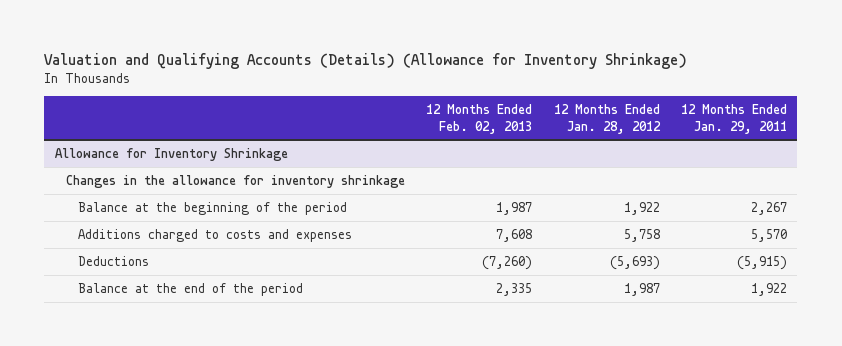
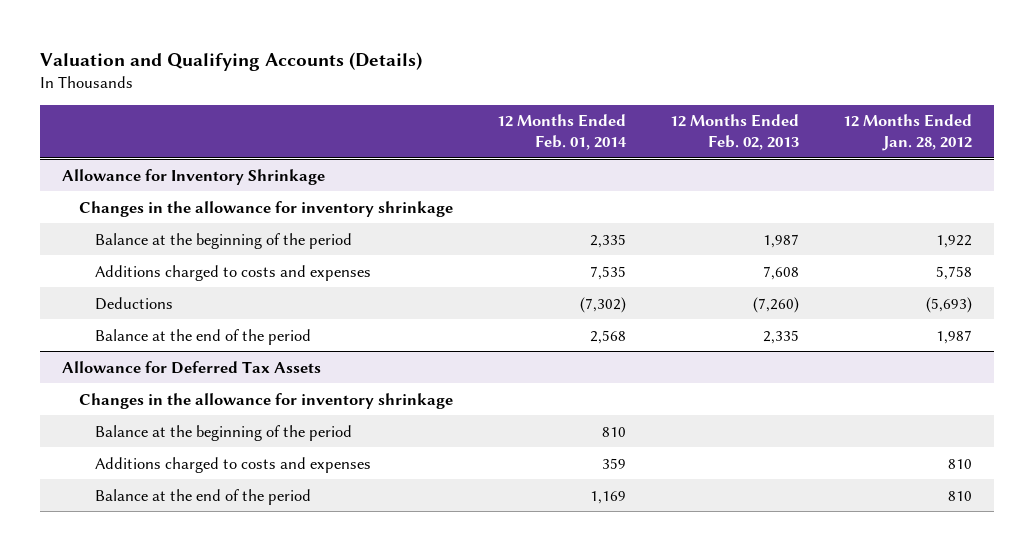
[44,52,688,69] Valuation and Qualifying Accounts (Details) (Allowance for Inventory Shrinkage) -> [40,51,423,71] Valuation and Qualifying Accounts (Details)
[680,103,787,134] 12 Months Ended Jan. 29, 2011 -> none
none -> [496,114,627,150] 12 Months Ended Feb. 01, 2014
none -> [62,360,322,374] Allowance for Deferred Tax Assets
none -> [78,392,453,409] Changes in the allowance for inventory shrinkage
none -> [94,424,352,441] Balance at the beginning of the period
none -> [94,456,371,473] Additions charged to costs and expenses
none -> [94,488,311,505] Balance at the end of the period

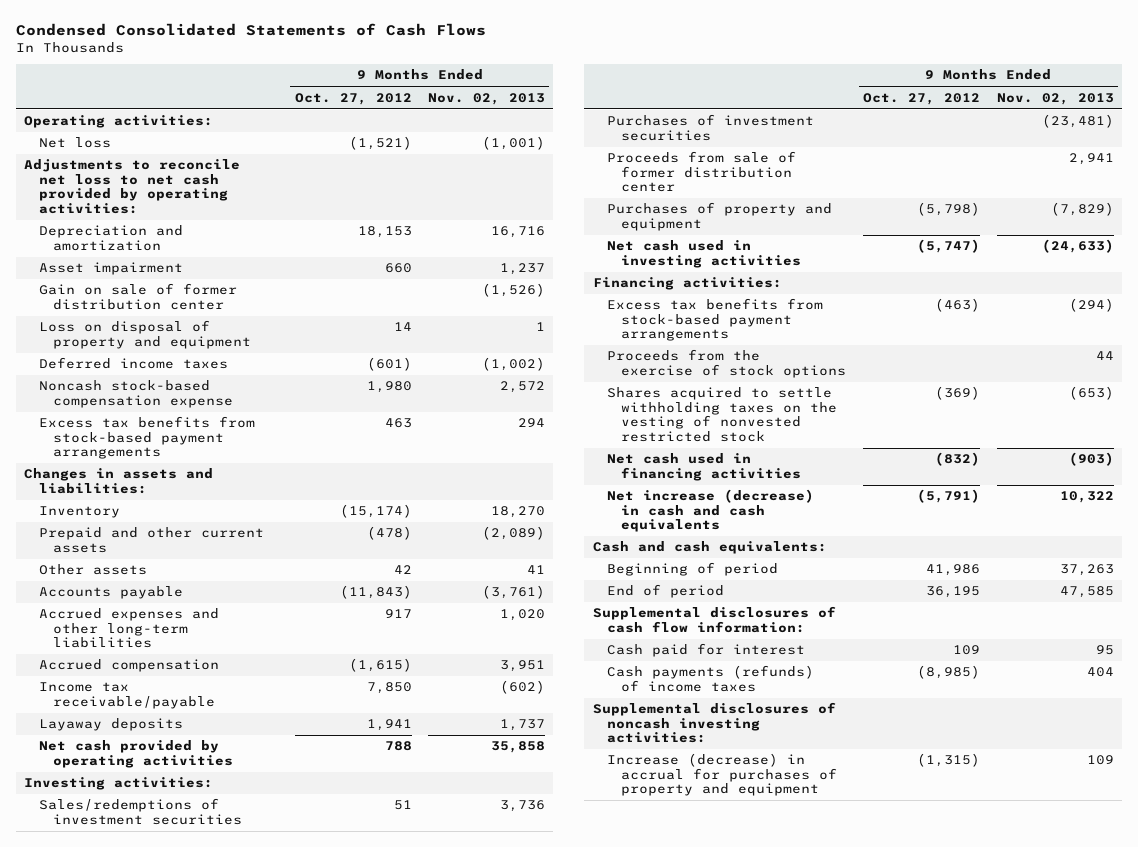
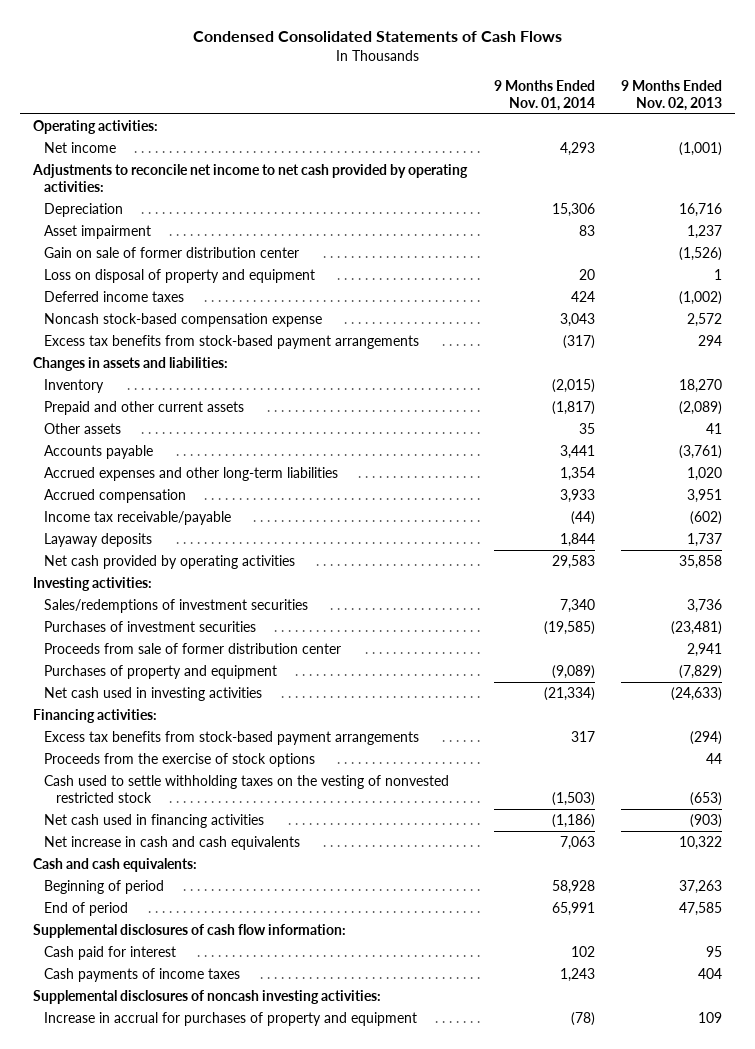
[294,92,412,105] Oct. 27, 2012 -> none
none -> [493,80,595,111] 9 Months Ended Nov. 01, 2014
[38,137,111,149] Net loss -> [44,142,117,154] Net income
[24,159,241,214] Adjustments to reconcile net loss to net cash provided by operating activities: -> [32,164,469,192] Adjustments to reconcile net income to net cash provided by operating activities:
[38,225,183,251] Depreciation and amortization -> [44,203,124,218] Depreciation
[606,387,838,442] Shares acquired to settle withholding taxes on the vesting of nonvested restricted stock -> [44,775,450,803] Cash used to settle withholding taxes on the vesting of nonvested restricted stock
[606,489,814,533] Net increase (decrease) in cash and cash equivalents -> [44,836,301,851] Net increase in cash and cash equivalents
[606,665,814,692] Cash payments (refunds) of income taxes -> [44,968,241,983] Cash payments of income taxes
[606,753,838,797] Increase (decrease) in accrual for purchases of property and equipment -> [44,1012,418,1027] Increase in accrual for purchases of property and equipment

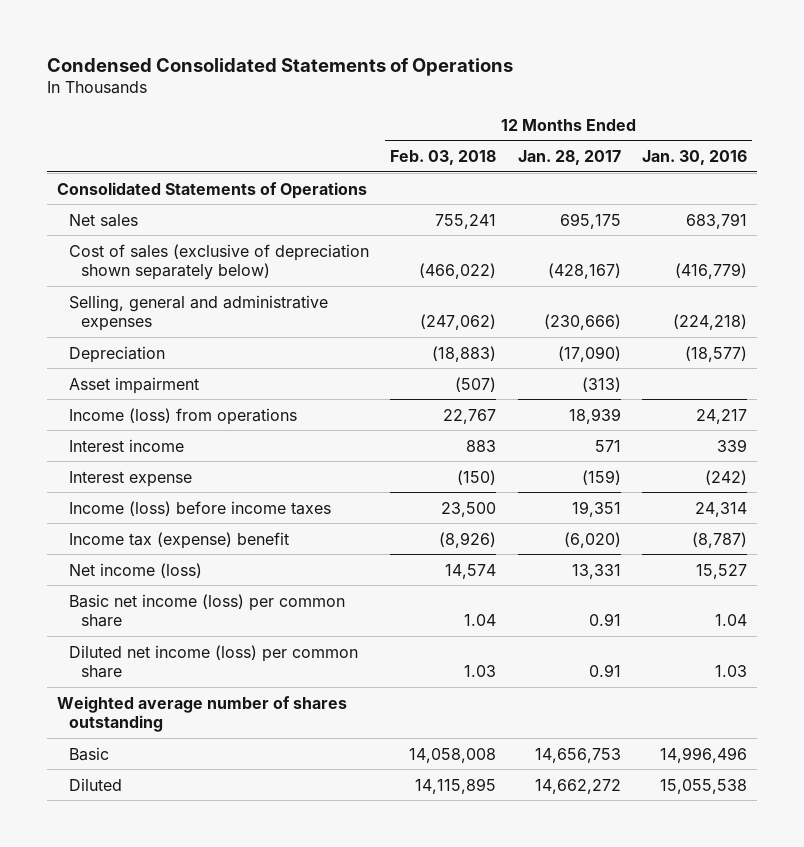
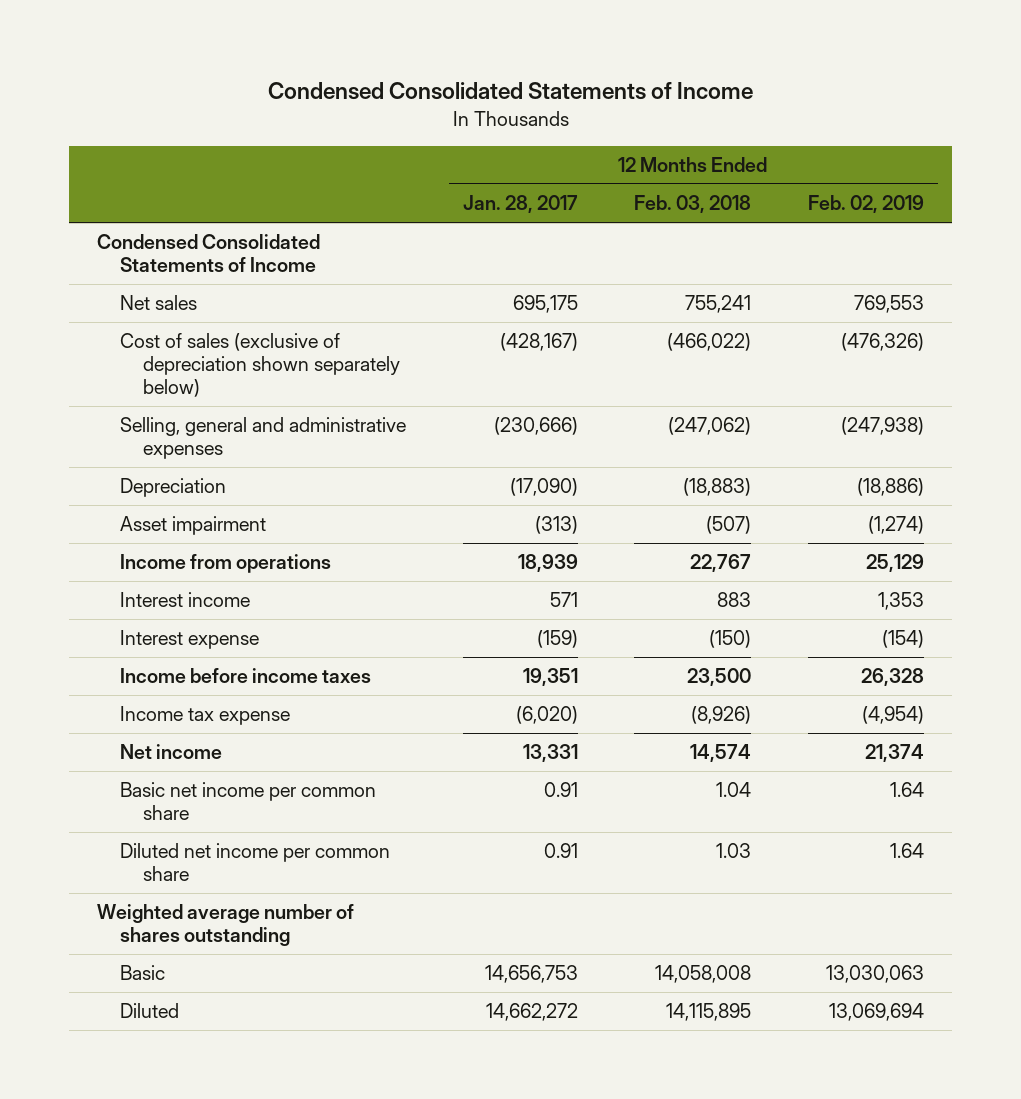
[46,57,513,76] Condensed Consolidated Statements of Operations -> [267,82,753,101] Condensed Consolidated Statements of Income
[641,149,747,165] Jan. 30, 2016 -> none
none -> [808,195,925,214] Feb. 02, 2019
[57,181,368,199] Consolidated Statements of Operations -> [97,234,321,273] Condensed Consolidated Statements of Income
[69,407,298,425] Income (loss) from operations -> [120,554,332,574] Income from operations
[69,500,332,516] Income (loss) before income taxes -> [120,668,372,684] Income before income taxes
[69,531,290,549] Income tax (expense) benefit -> [120,706,291,726] Income tax expense
[69,562,203,578] Net income (loss) -> [120,744,223,760] Net income
[69,593,346,627] Basic net income (loss) per common share -> [120,782,377,821] Basic net income per common share
[69,644,359,678] Diluted net income (loss) per common share -> [120,843,391,882] Diluted net income per common share

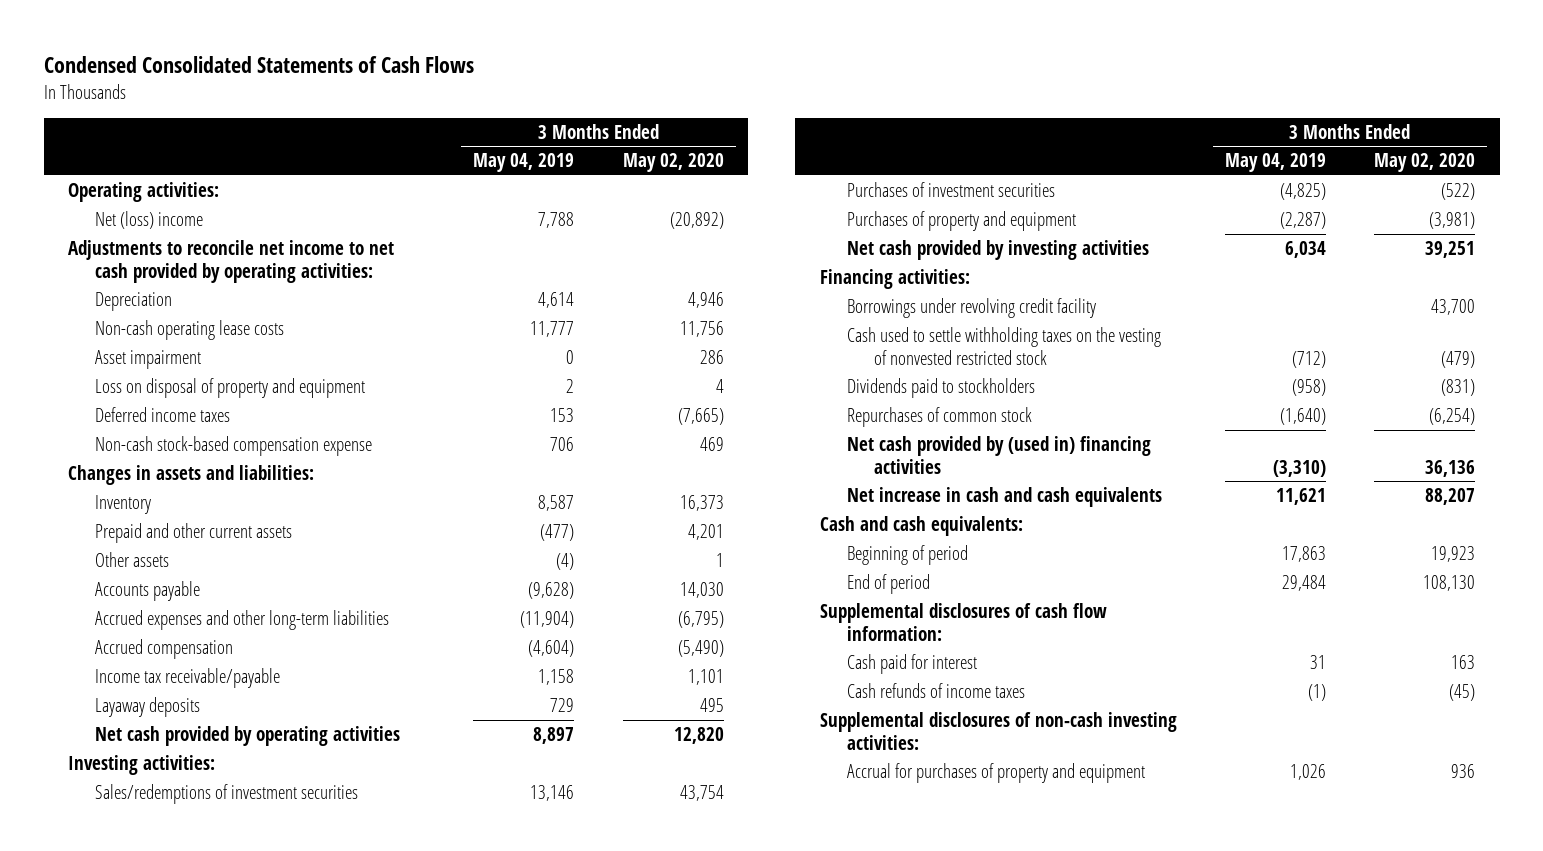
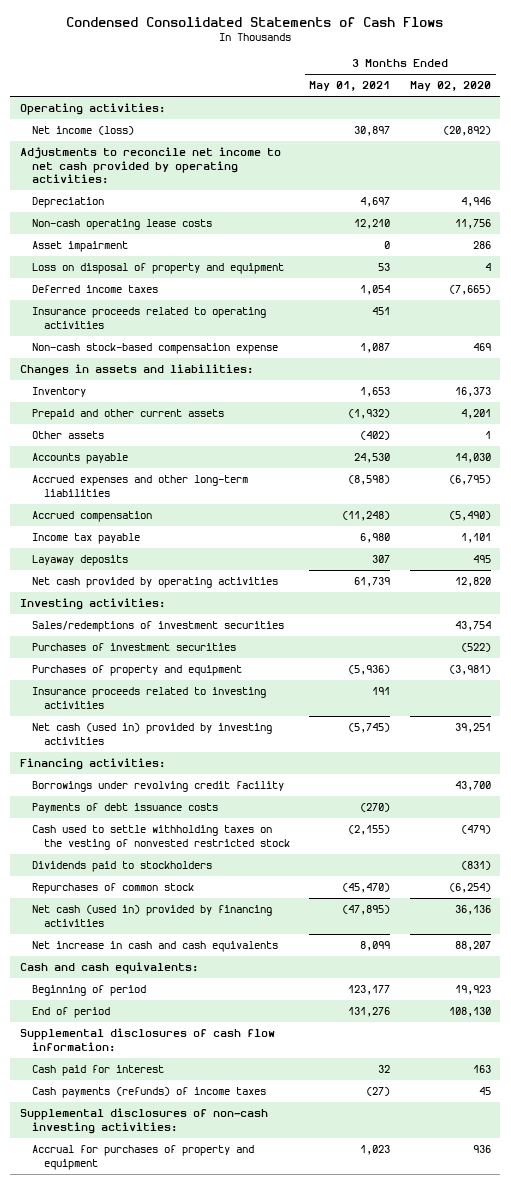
[473,153,575,173] May 04, 2019 -> none
none -> [309,81,391,92] May 01, 2021
[95,210,204,229] Net (loss) income -> [32,126,135,136] Net income (loss)
none -> [32,307,267,329] Insurance proceeds related to operating activities
[95,667,281,688] Income tax receivable/payable -> [32,533,141,545] Income tax payable
none -> [32,687,267,709] Insurance proceeds related to investing activities
[846,239,1149,260] Net cash provided by investing activities -> [32,723,273,745] Net cash (used in) provided by investing activities
none -> [32,803,219,814] Payments of debt issuance costs
[846,435,1151,474] Net cash provided by (used in) financing activities -> [32,905,273,927] Net cash (used in) provided by financing activities
[846,682,1025,698] Cash refunds of income taxes -> [32,1087,267,1099] Cash payments (refunds) of income taxes
[1449,683,1476,701] (45) -> [478,1087,491,1096] 45

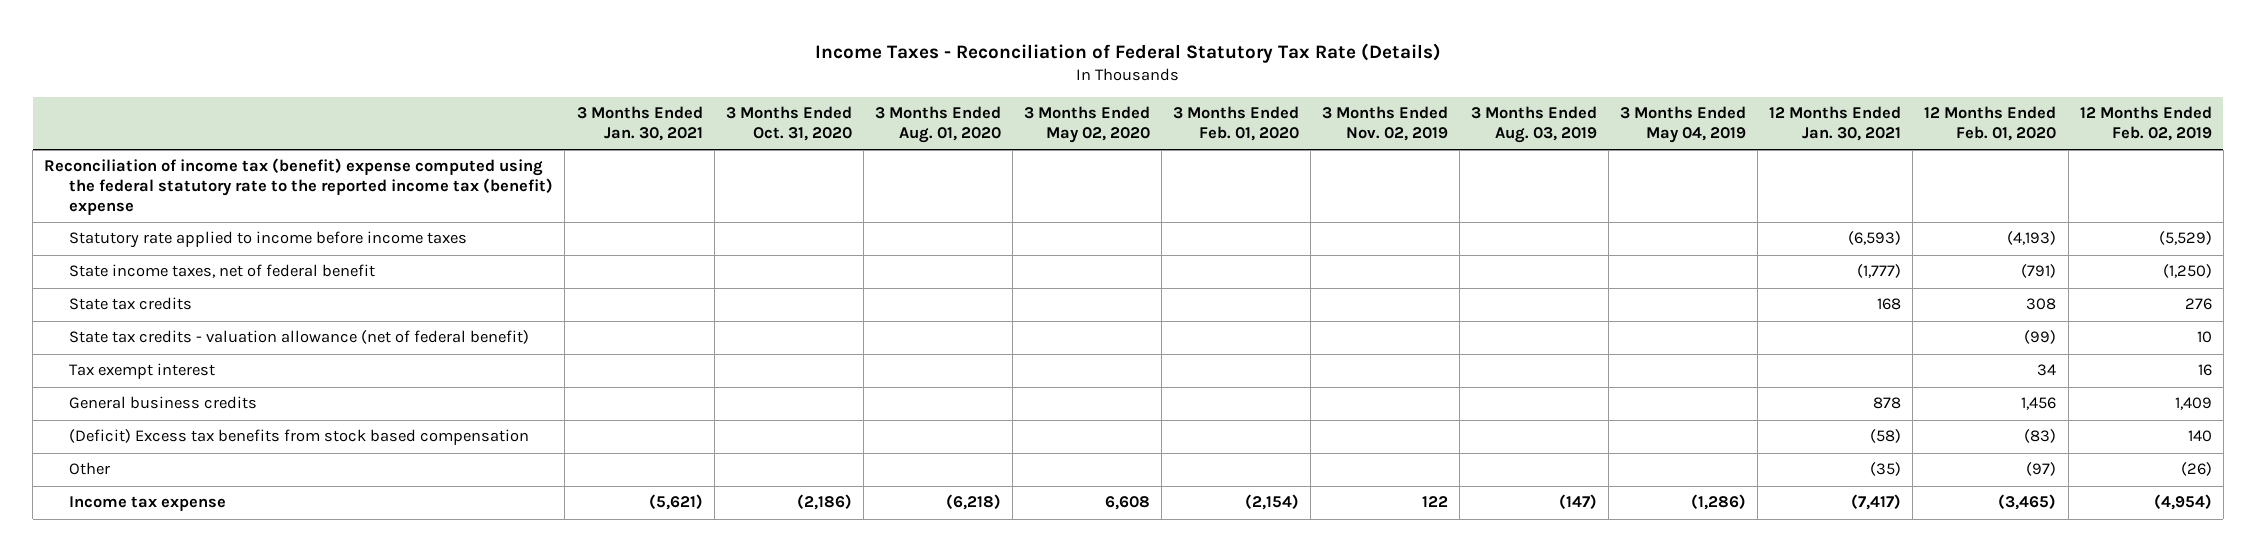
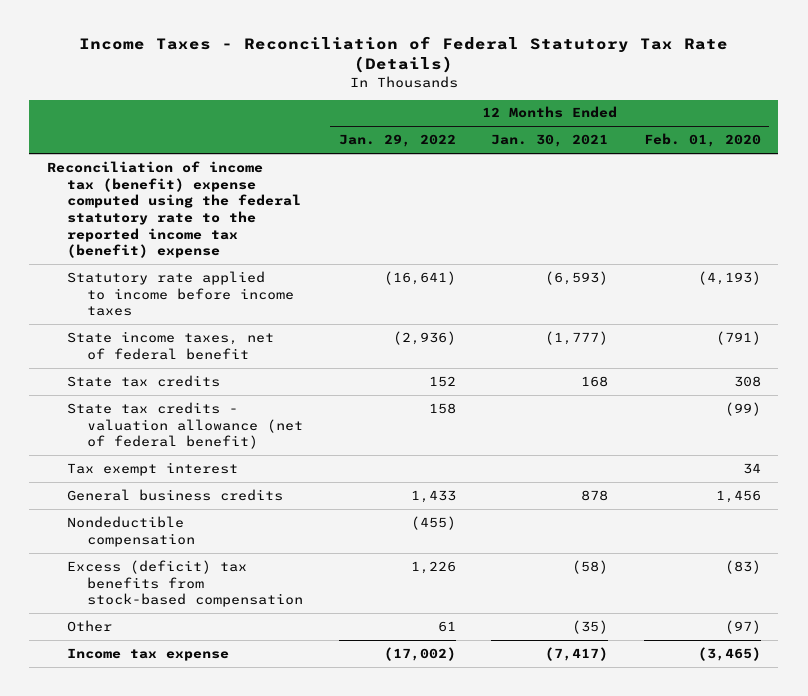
[576,106,703,142] 3 Months Ended Jan. 30, 2021 -> none
[725,106,852,142] 3 Months Ended Oct. 31, 2020 -> none
[874,106,1001,144] 3 Months Ended Aug. 01, 2020 -> none
[1023,106,1150,144] 3 Months Ended May 02, 2020 -> none
[1172,106,1299,142] 3 Months Ended Feb. 01, 2020 -> none
[1322,106,1449,142] 3 Months Ended Nov. 02, 2019 -> none
[1471,106,1598,144] 3 Months Ended Aug. 03, 2019 -> none
[1620,106,1747,144] 3 Months Ended May 04, 2019 -> none
[2079,106,2212,142] 12 Months Ended Feb. 02, 2019 -> none
none -> [338,134,456,148] Jan. 29, 2022
none -> [67,515,196,547] Nondeductible compensation
[69,429,530,446] (Deficit) Excess tax benefits from stock based compensation -> [67,559,304,608] Excess (deficit) tax benefits from stock-based compensation

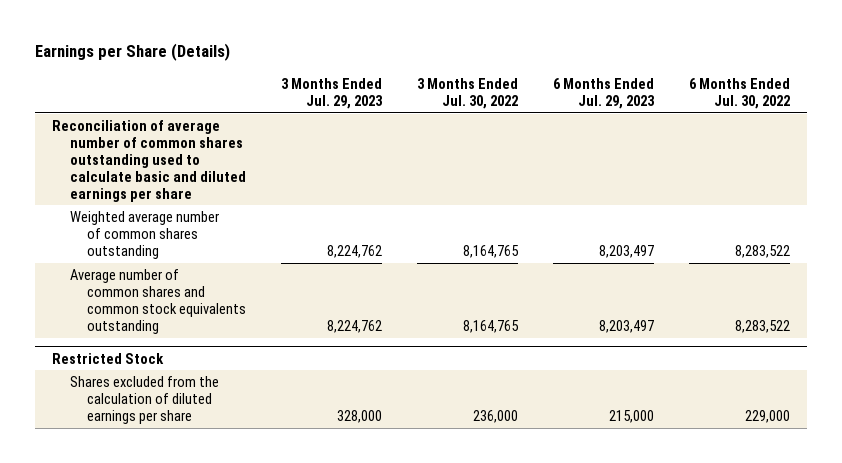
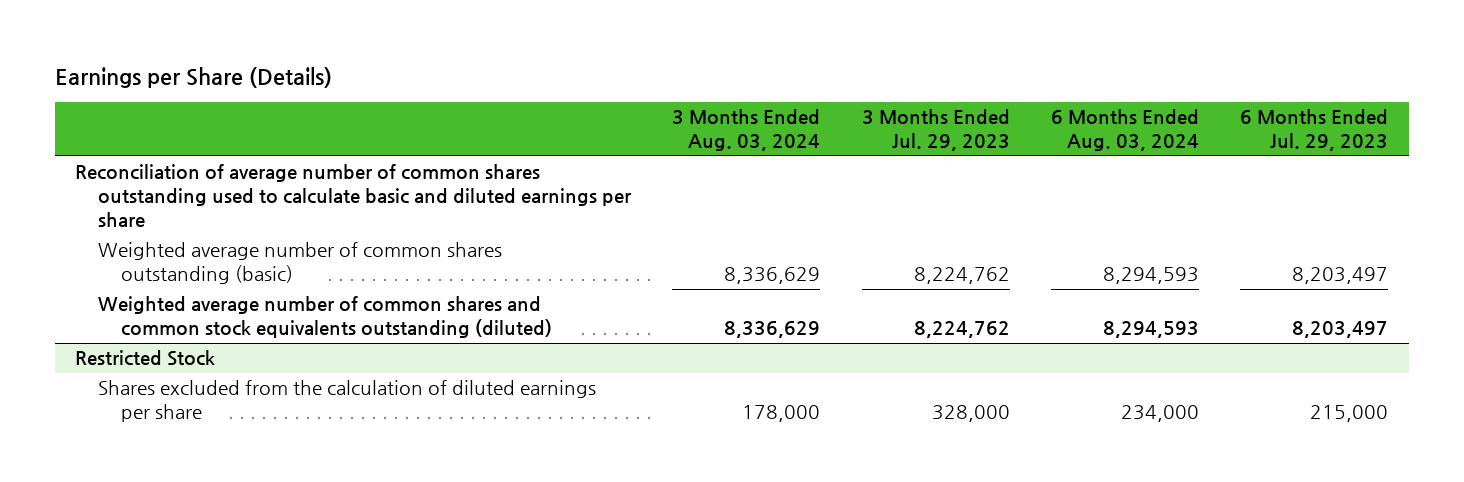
[417,78,519,109] 3 Months Ended Jul. 30, 2022 -> none
[688,78,790,109] 6 Months Ended Jul. 30, 2022 -> none
none -> [672,109,821,152] 3 Months Ended Aug. 03, 2024
none -> [1050,109,1199,152] 6 Months Ended Aug. 03, 2024
[69,211,219,259] Weighted average number of common shares outstanding -> [98,242,503,285] Weighted average number of common shares outstanding (basic)
[69,269,247,334] Average number of common shares and common stock equivalents outstanding -> [98,296,552,339] Weighted average number of common shares and common stock equivalents outstanding (diluted)

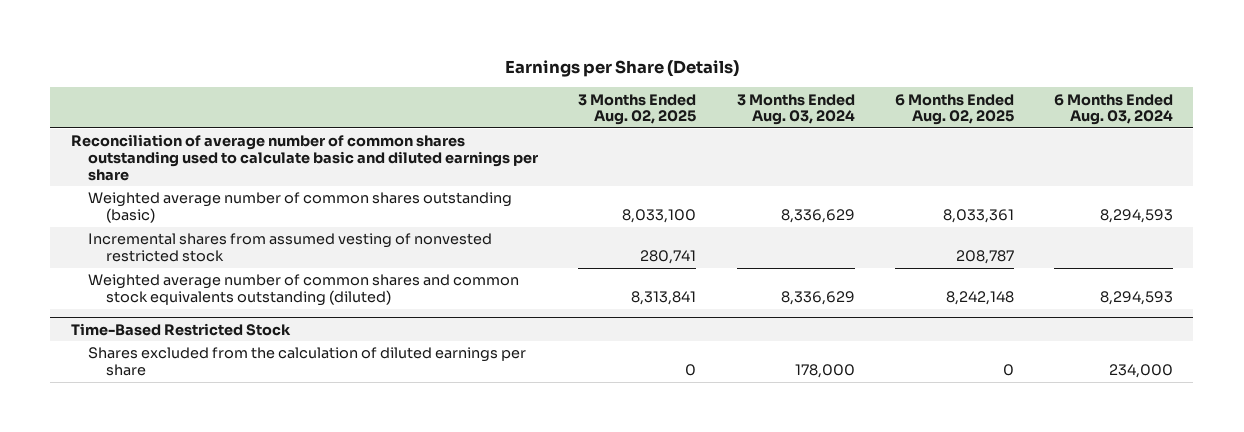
[861,109,1010,152] 3 Months Ended Jul. 29, 2023 -> none
[1240,109,1389,152] 6 Months Ended Jul. 29, 2023 -> none
none -> [578,93,697,126] 3 Months Ended Aug. 02, 2025
none -> [894,93,1014,126] 6 Months Ended Aug. 02, 2025
none -> [88,233,493,262] Incremental shares from assumed vesting of nonvested restricted stock
[75,350,216,367] Restricted Stock -> [70,322,291,336] Time-Based Restricted Stock

